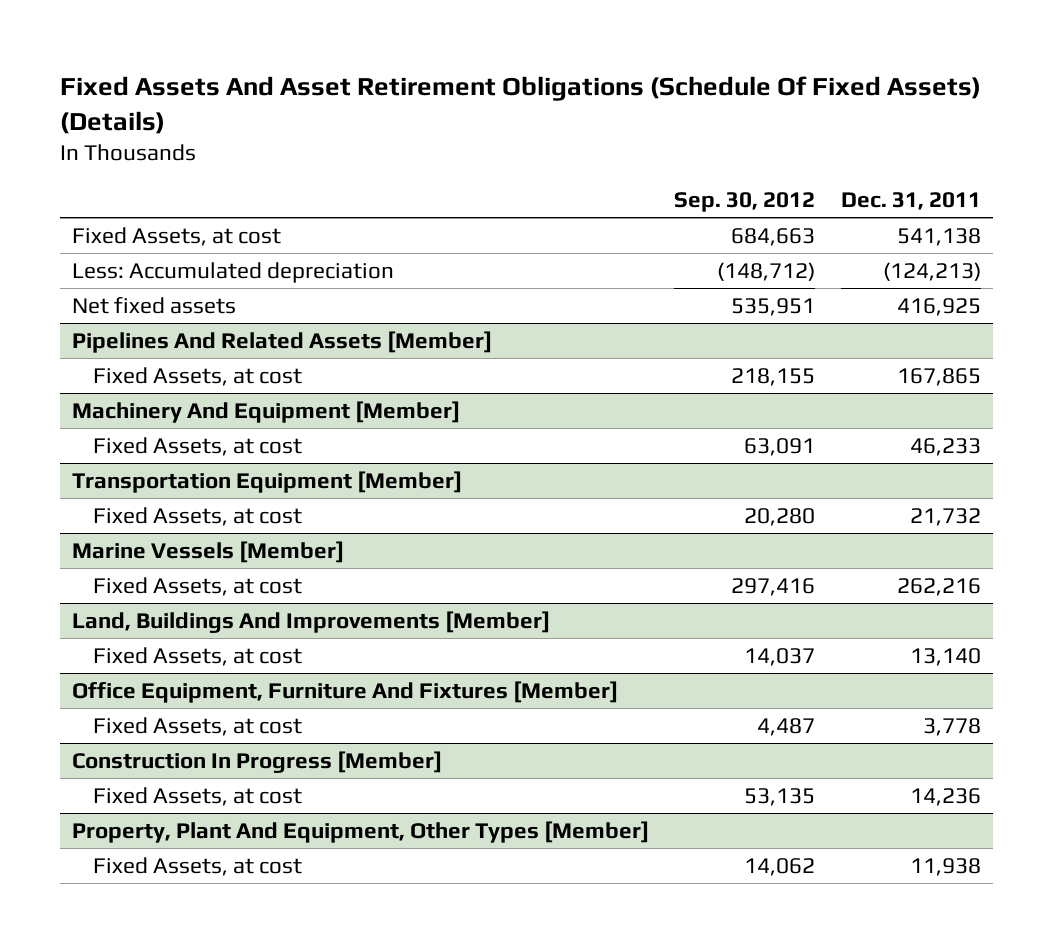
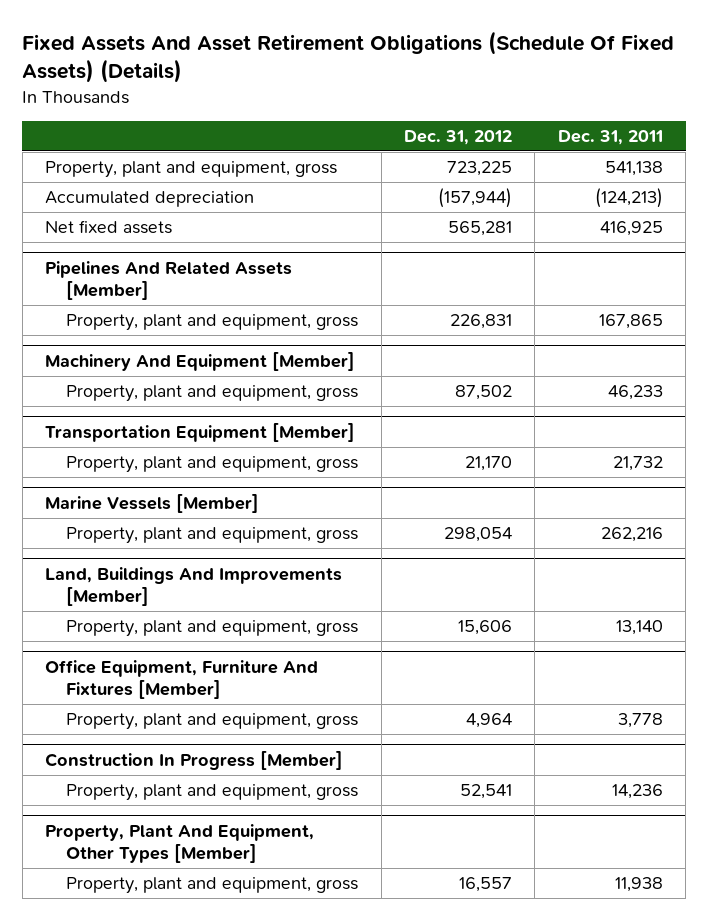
[674,192,816,213] Sep. 30, 2012 -> none
none -> [403,129,512,145] Dec. 31, 2012
[72,226,282,246] Fixed Assets, at cost -> [44,161,337,179] Property, plant and equipment, gross
[72,261,395,283] Less: Accumulated depreciation -> [44,191,254,208] Accumulated depreciation
[93,366,303,386] Fixed Assets, at cost -> [66,314,359,332] Property, plant and equipment, gross
[93,436,303,456] Fixed Assets, at cost -> [66,385,359,403] Property, plant and equipment, gross
[93,506,303,526] Fixed Assets, at cost -> [66,456,359,474] Property, plant and equipment, gross
[93,576,303,596] Fixed Assets, at cost -> [66,527,359,545] Property, plant and equipment, gross
[93,646,303,666] Fixed Assets, at cost -> [66,620,359,638] Property, plant and equipment, gross
[93,716,303,736] Fixed Assets, at cost -> [66,713,359,731] Property, plant and equipment, gross
[93,786,303,806] Fixed Assets, at cost -> [66,784,359,802] Property, plant and equipment, gross
[93,856,303,876] Fixed Assets, at cost -> [66,877,359,895] Property, plant and equipment, gross

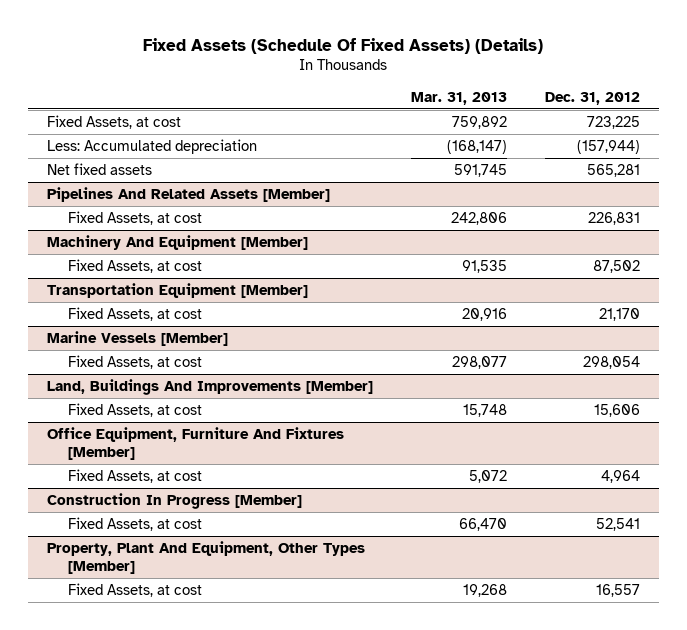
[22,31,675,84] Fixed Assets And Asset Retirement Obligations (Schedule Of Fixed Assets) (Details) -> [143,37,544,54] Fixed Assets (Schedule Of Fixed Assets) (Details)
[557,129,663,145] Dec. 31, 2011 -> none
none -> [410,91,507,105] Mar. 31, 2013
[44,161,337,179] Property, plant and equipment, gross -> [47,114,182,129] Fixed Assets, at cost
[44,191,254,208] Accumulated depreciation -> [47,138,258,154] Less: Accumulated depreciation
[66,314,359,332] Property, plant and equipment, gross -> [68,210,203,225] Fixed Assets, at cost
[66,385,359,403] Property, plant and equipment, gross -> [68,258,203,273] Fixed Assets, at cost
[66,456,359,474] Property, plant and equipment, gross -> [68,306,203,321] Fixed Assets, at cost
[66,527,359,545] Property, plant and equipment, gross -> [68,354,203,369] Fixed Assets, at cost
[66,620,359,638] Property, plant and equipment, gross -> [68,402,203,417] Fixed Assets, at cost
[66,713,359,731] Property, plant and equipment, gross -> [68,468,203,483] Fixed Assets, at cost
[66,784,359,802] Property, plant and equipment, gross -> [68,516,203,531] Fixed Assets, at cost
[66,877,359,895] Property, plant and equipment, gross -> [68,582,203,597] Fixed Assets, at cost

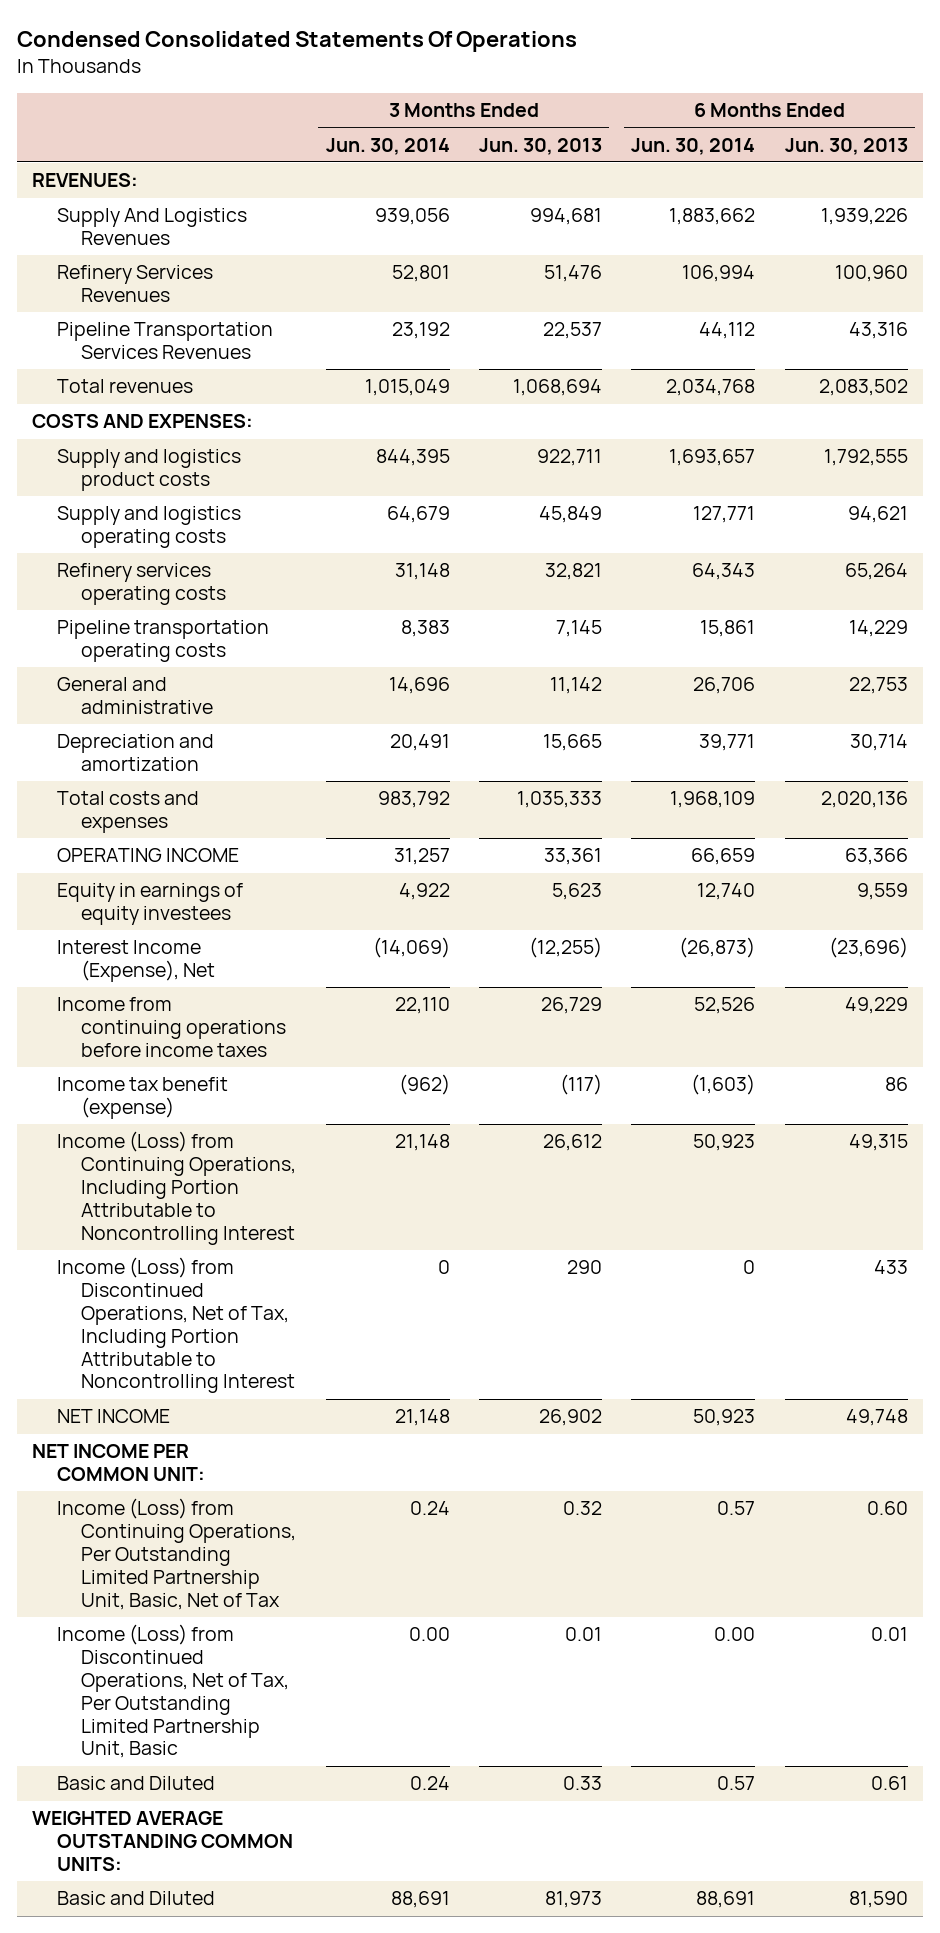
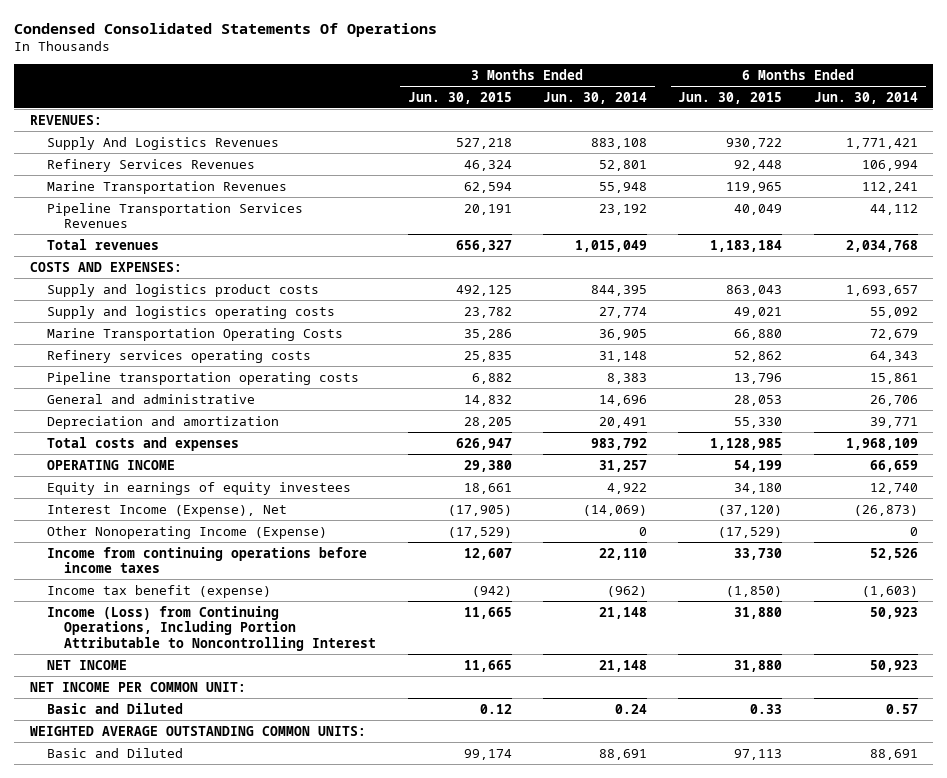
[479,137,603,155] Jun. 30, 2013 -> none
[784,137,908,155] Jun. 30, 2013 -> none
none -> [407,91,512,104] Jun. 30, 2015
none -> [678,91,783,104] Jun. 30, 2015
[374,208,450,226] 939,056 -> [591,137,648,149] 883,108
[669,208,756,226] 1,883,662 -> [845,137,918,149] 1,771,421
none -> [47,180,288,194] Marine Transportation Revenues
[386,506,450,524] 64,679 -> [599,306,648,318] 27,774
[693,506,756,524] 127,771 -> [869,306,918,318] 55,092
none -> [47,327,344,341] Marine Transportation Operating Costs
none -> [47,525,328,539] Other Nonoperating Income (Expense)
[56,1257,296,1394] Income (Loss) from Discontinued Operations, Net of Tax, Including Portion Attributable to Noncontrolling Interest -> none
[56,1498,297,1610] Income (Loss) from Continuing Operations, Per Outstanding Limited Partnership Unit, Basic, Net of Tax -> none
[56,1624,290,1759] Income (Loss) from Discontinued Operations, Net of Tax, Per Outstanding Limited Partnership Unit, Basic -> none

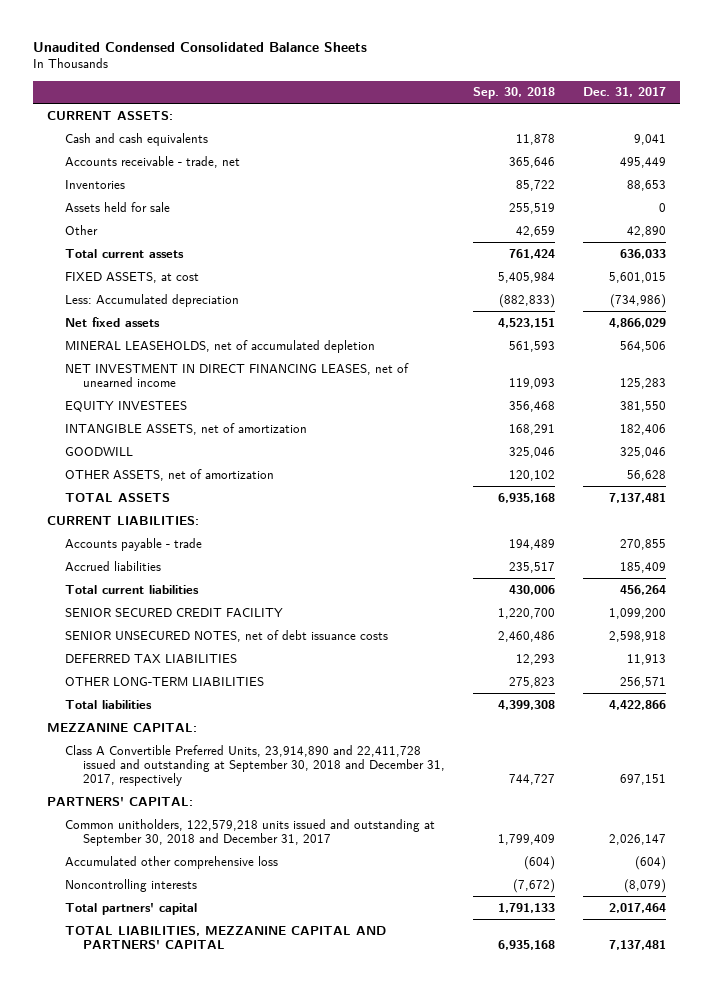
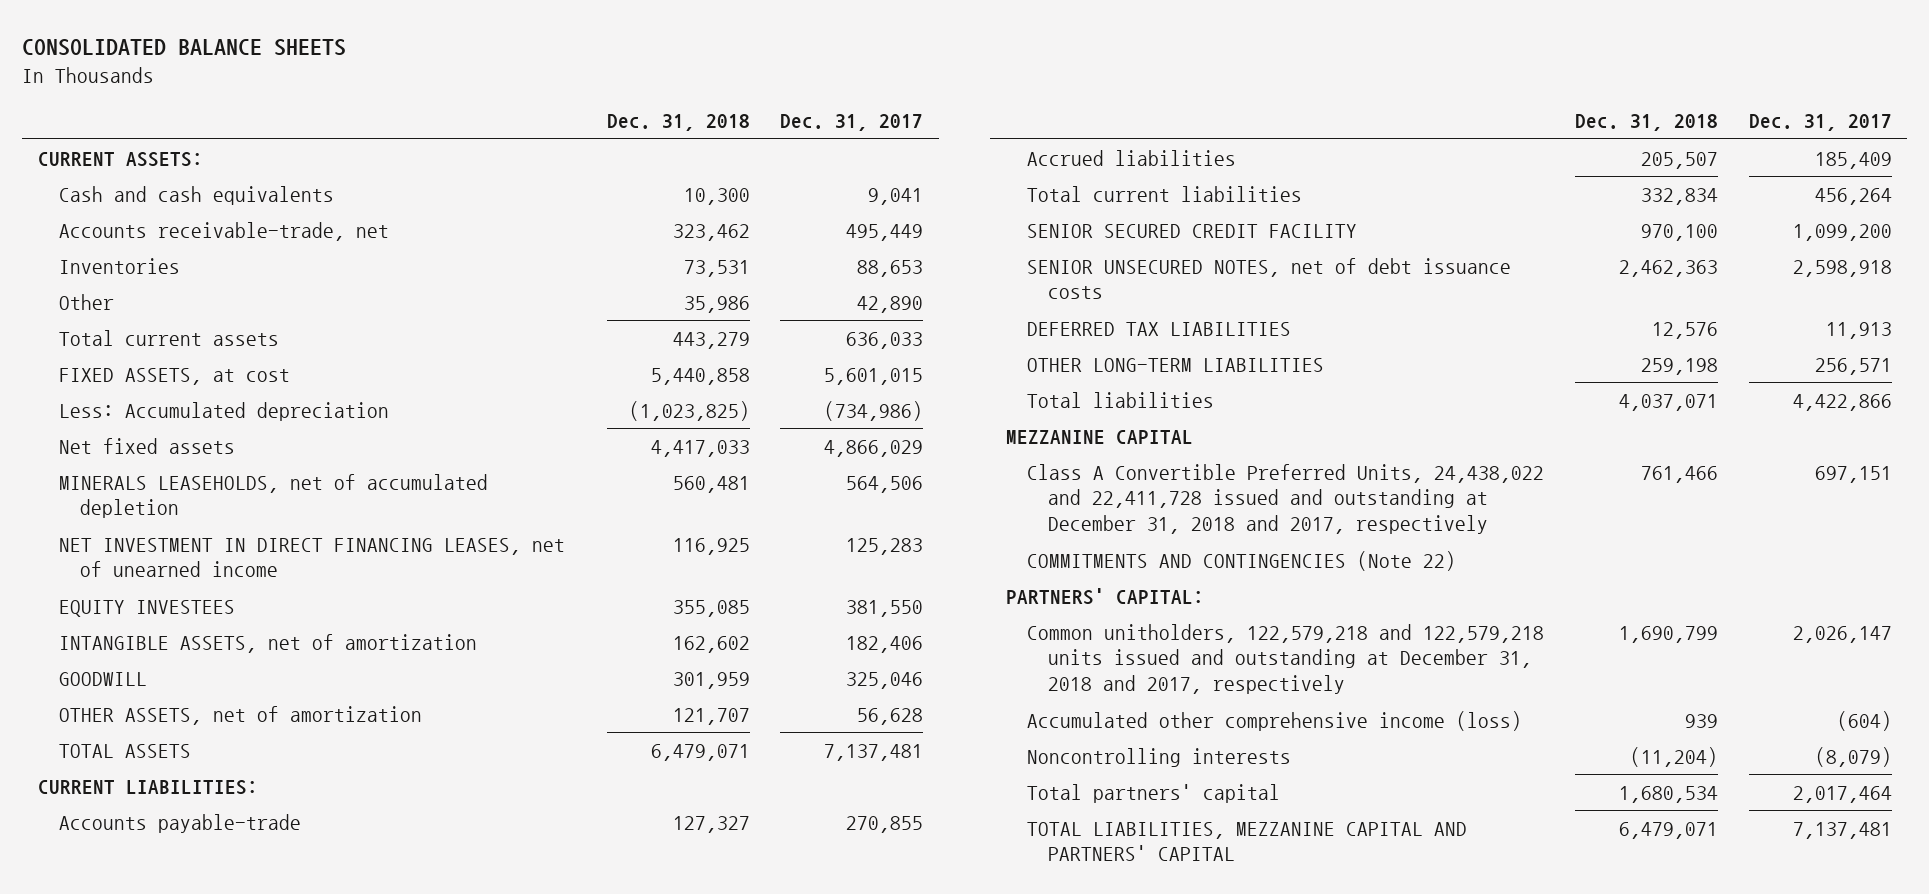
[32,41,367,52] Unaudited Condensed Consolidated Balance Sheets -> [22,39,347,57] CONSOLIDATED BALANCE SHEETS
[472,87,555,100] Sep. 30, 2018 -> none
none -> [606,114,750,132] Dec. 31, 2018
[64,155,240,168] Accounts receivable - trade, net -> [58,221,389,241] Accounts receivable-trade, net
[64,201,170,212] Assets held for sale -> none
[64,339,375,353] MINERAL LEASEHOLDS, net of accumulated depletion -> [58,473,488,519] MINERALS LEASEHOLDS, net of accumulated depletion
[64,537,202,551] Accounts payable - trade -> [58,813,301,833] Accounts payable-trade
[46,722,197,732] MEZZANINE CAPITAL: -> [1005,429,1193,444] MEZZANINE CAPITAL
[64,744,445,787] Class A Convertible Preferred Units, 23,914,890 and 22,411,728 issued and outstanding at September 30, 2018 and December 31, 2017, respectively -> [1026,463,1544,535] Class A Convertible Preferred Units, 24,438,022 and 22,411,728 issued and outstanding at December 31, 2018 and 2017, respectively
none -> [1026,550,1456,571] COMMITMENTS AND CONTINGENCIES (Note 22)
[64,818,435,846] Common unitholders, 122,579,218 units issued and outstanding at September 30, 2018 and December 31, 2017 -> [1026,623,1544,695] Common unitholders, 122,579,218 and 122,579,218 units issued and outstanding at December 31, 2018 and 2017, respectively
[64,855,278,869] Accumulated other comprehensive loss -> [1026,710,1522,731] Accumulated other comprehensive income (loss)

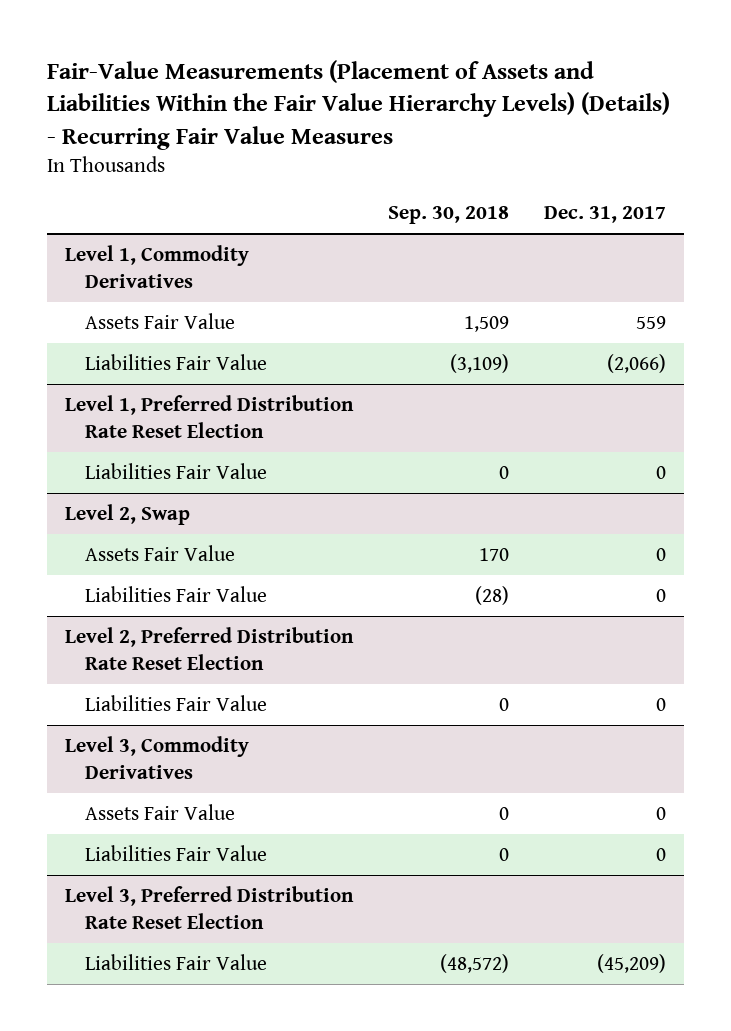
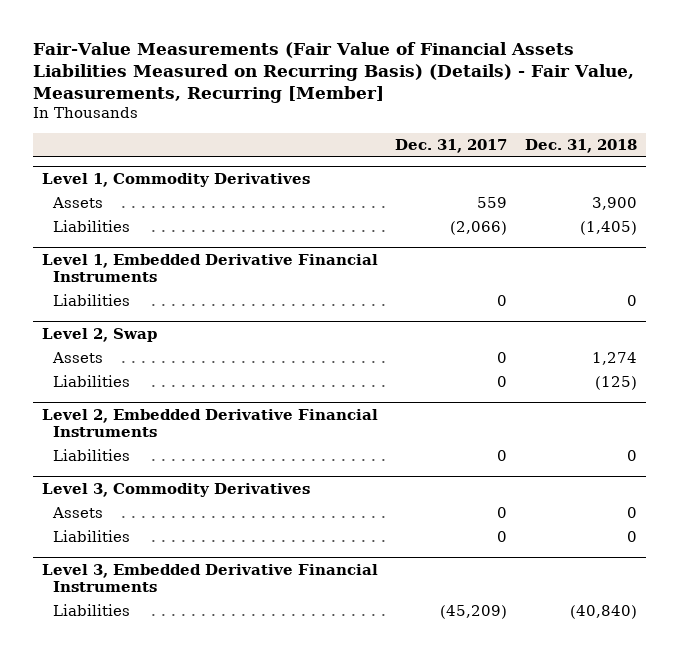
[46,60,670,150] Fair-Value Measurements (Placement of Assets and Liabilities Within the Fair Value Hierarchy Levels) (Details) - Recurring Fair Value Measures -> [32,41,634,104] Fair-Value Measurements (Fair Value of Financial Assets Liabilities Measured on Recurring Basis) (Details) - Fair Value, Measurements, Recurring [Member]
[387,206,509,225] Sep. 30, 2018 -> none
none -> [524,139,637,154] Dec. 31, 2018
[64,394,354,438] Level 1, Preferred Distribution Rate Reset Election -> none
[85,312,236,329] Assets Fair Value -> [51,197,103,209] Assets
[85,353,268,370] Liabilities Fair Value -> [52,220,130,233] Liabilities
none -> [41,253,378,283] Level 1, Embedded Derivative Financial Instruments
[85,462,268,479] Liabilities Fair Value -> [52,294,130,307] Liabilities
[64,626,354,670] Level 2, Preferred Distribution Rate Reset Election -> none
[85,544,236,561] Assets Fair Value -> [51,352,103,364] Assets
[85,585,268,602] Liabilities Fair Value -> [52,375,130,388] Liabilities
none -> [41,408,378,438] Level 2, Embedded Derivative Financial Instruments
[85,694,268,711] Liabilities Fair Value -> [52,449,130,462] Liabilities
[64,885,354,929] Level 3, Preferred Distribution Rate Reset Election -> none
[85,803,236,820] Assets Fair Value -> [51,507,103,519] Assets
[85,844,268,861] Liabilities Fair Value -> [52,530,130,543] Liabilities
none -> [41,563,378,593] Level 3, Embedded Derivative Financial Instruments
[85,953,268,970] Liabilities Fair Value -> [52,604,130,617] Liabilities

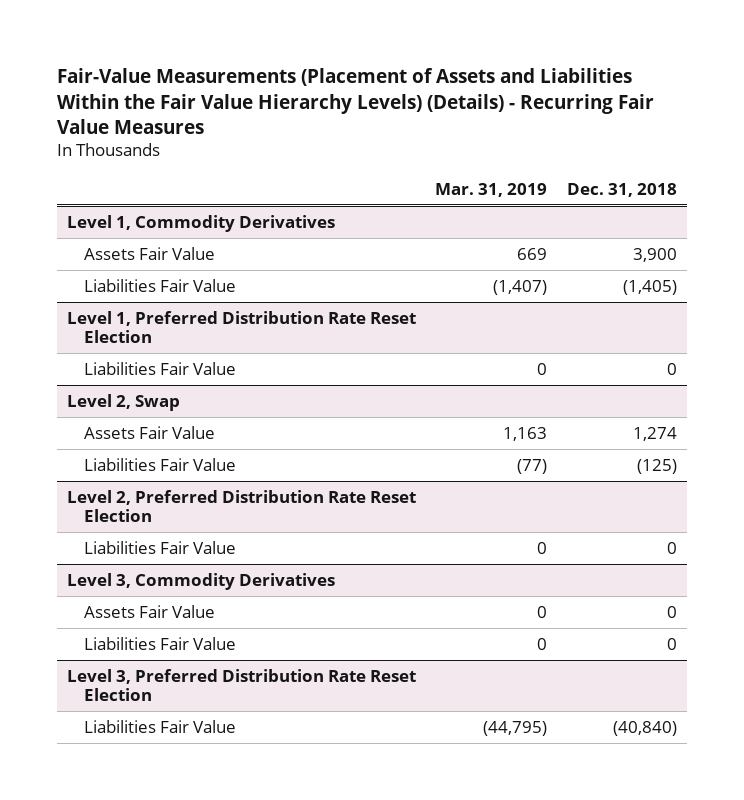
[32,41,634,104] Fair-Value Measurements (Fair Value of Financial Assets Liabilities Measured on Recurring Basis) (Details) - Fair Value, Measurements, Recurring [Member] -> [57,67,655,135] Fair-Value Measurements (Placement of Assets and Liabilities Within the Fair Value Hierarchy Levels) (Details) - Recurring Fair Value Measures
[395,139,508,154] Dec. 31, 2017 -> none
none -> [435,182,548,197] Mar. 31, 2019
[41,253,378,283] Level 1, Embedded Derivative Financial Instruments -> none
[51,197,103,209] Assets -> [84,246,216,260] Assets Fair Value
[52,220,130,233] Liabilities -> [84,278,237,292] Liabilities Fair Value
none -> [67,310,417,344] Level 1, Preferred Distribution Rate Reset Election
[52,294,130,307] Liabilities -> [84,361,237,375] Liabilities Fair Value
[41,408,378,438] Level 2, Embedded Derivative Financial Instruments -> none
[51,352,103,364] Assets -> [84,425,216,439] Assets Fair Value
[52,375,130,388] Liabilities -> [84,457,237,471] Liabilities Fair Value
none -> [67,489,417,523] Level 2, Preferred Distribution Rate Reset Election
[52,449,130,462] Liabilities -> [84,540,237,554] Liabilities Fair Value
[41,563,378,593] Level 3, Embedded Derivative Financial Instruments -> none
[51,507,103,519] Assets -> [84,604,216,618] Assets Fair Value
[52,530,130,543] Liabilities -> [84,636,237,650] Liabilities Fair Value
none -> [67,668,417,702] Level 3, Preferred Distribution Rate Reset Election
[52,604,130,617] Liabilities -> [84,719,237,733] Liabilities Fair Value

